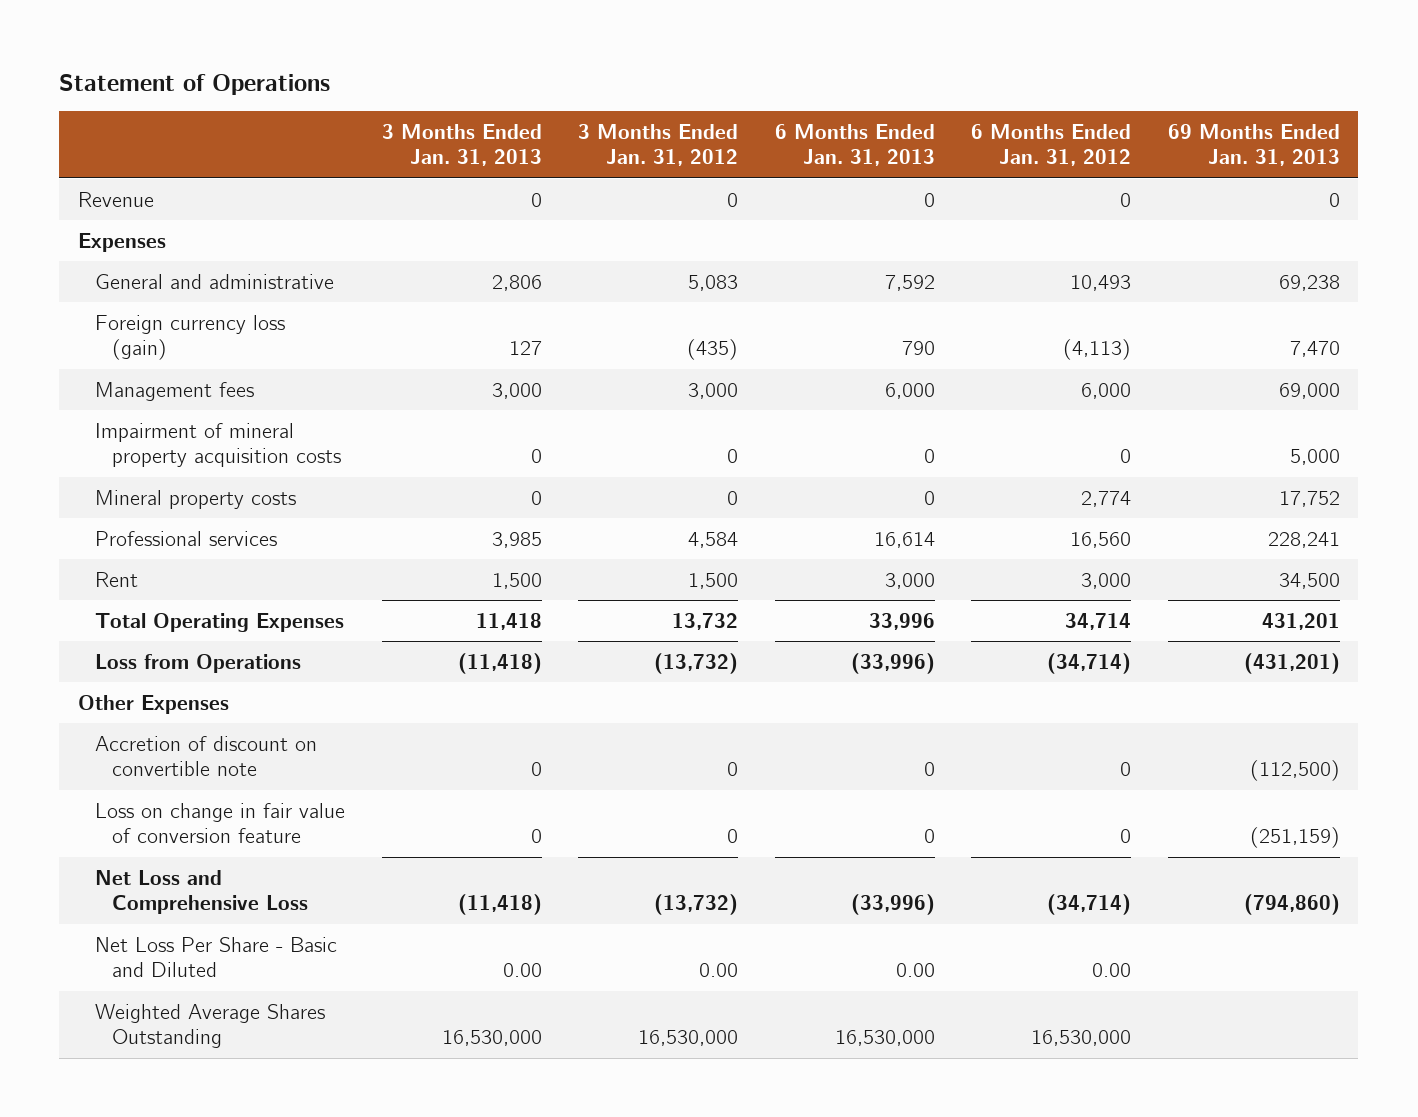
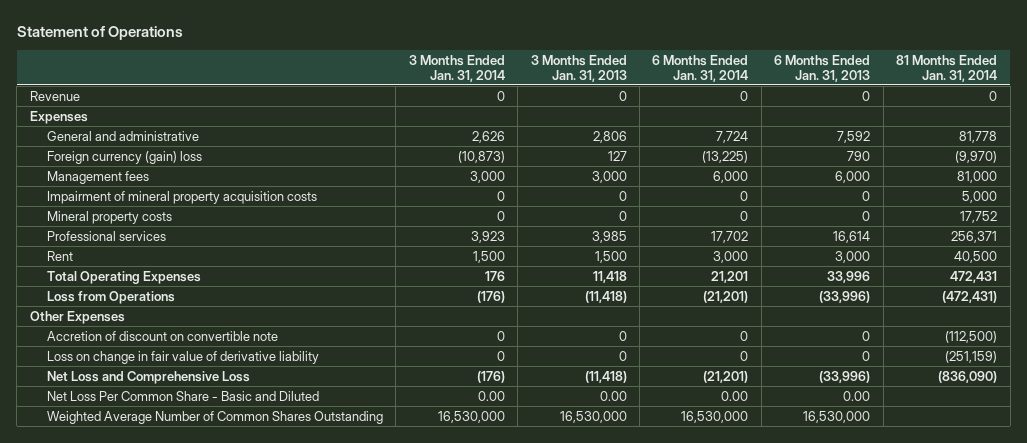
[578,123,739,167] 3 Months Ended Jan. 31, 2012 -> none
[971,123,1132,167] 6 Months Ended Jan. 31, 2012 -> none
[1168,123,1341,167] 69 Months Ended Jan. 31, 2013 -> none
none -> [408,54,505,82] 3 Months Ended Jan. 31, 2014
none -> [652,54,749,82] 6 Months Ended Jan. 31, 2014
none -> [896,54,998,82] 81 Months Ended Jan. 31, 2014
[94,314,285,360] Foreign currency loss (gain) -> [46,150,202,164] Foreign currency (gain) loss
[94,802,345,843] Loss on change in fair value of conversion feature -> [46,350,319,364] Loss on change in fair value of derivative liability
[94,936,337,977] Net Loss Per Share - Basic and Diluted -> [46,390,319,401] Net Loss Per Common Share - Basic and Diluted
[94,1003,325,1048] Weighted Average Shares Outstanding -> [46,410,383,424] Weighted Average Number of Common Shares Outstanding

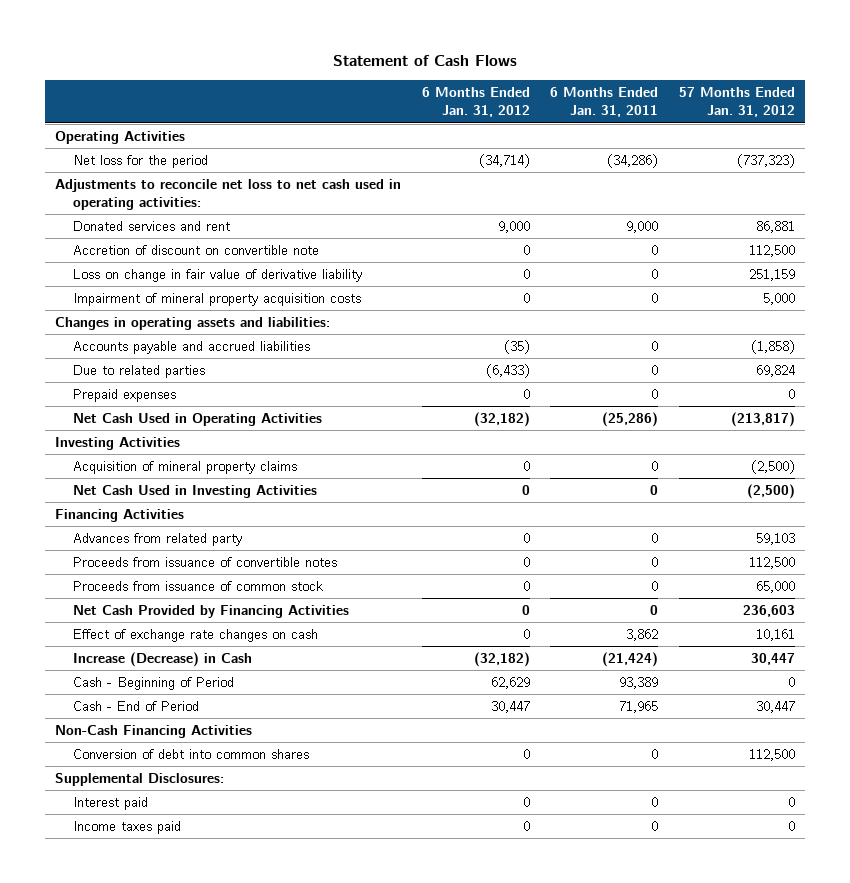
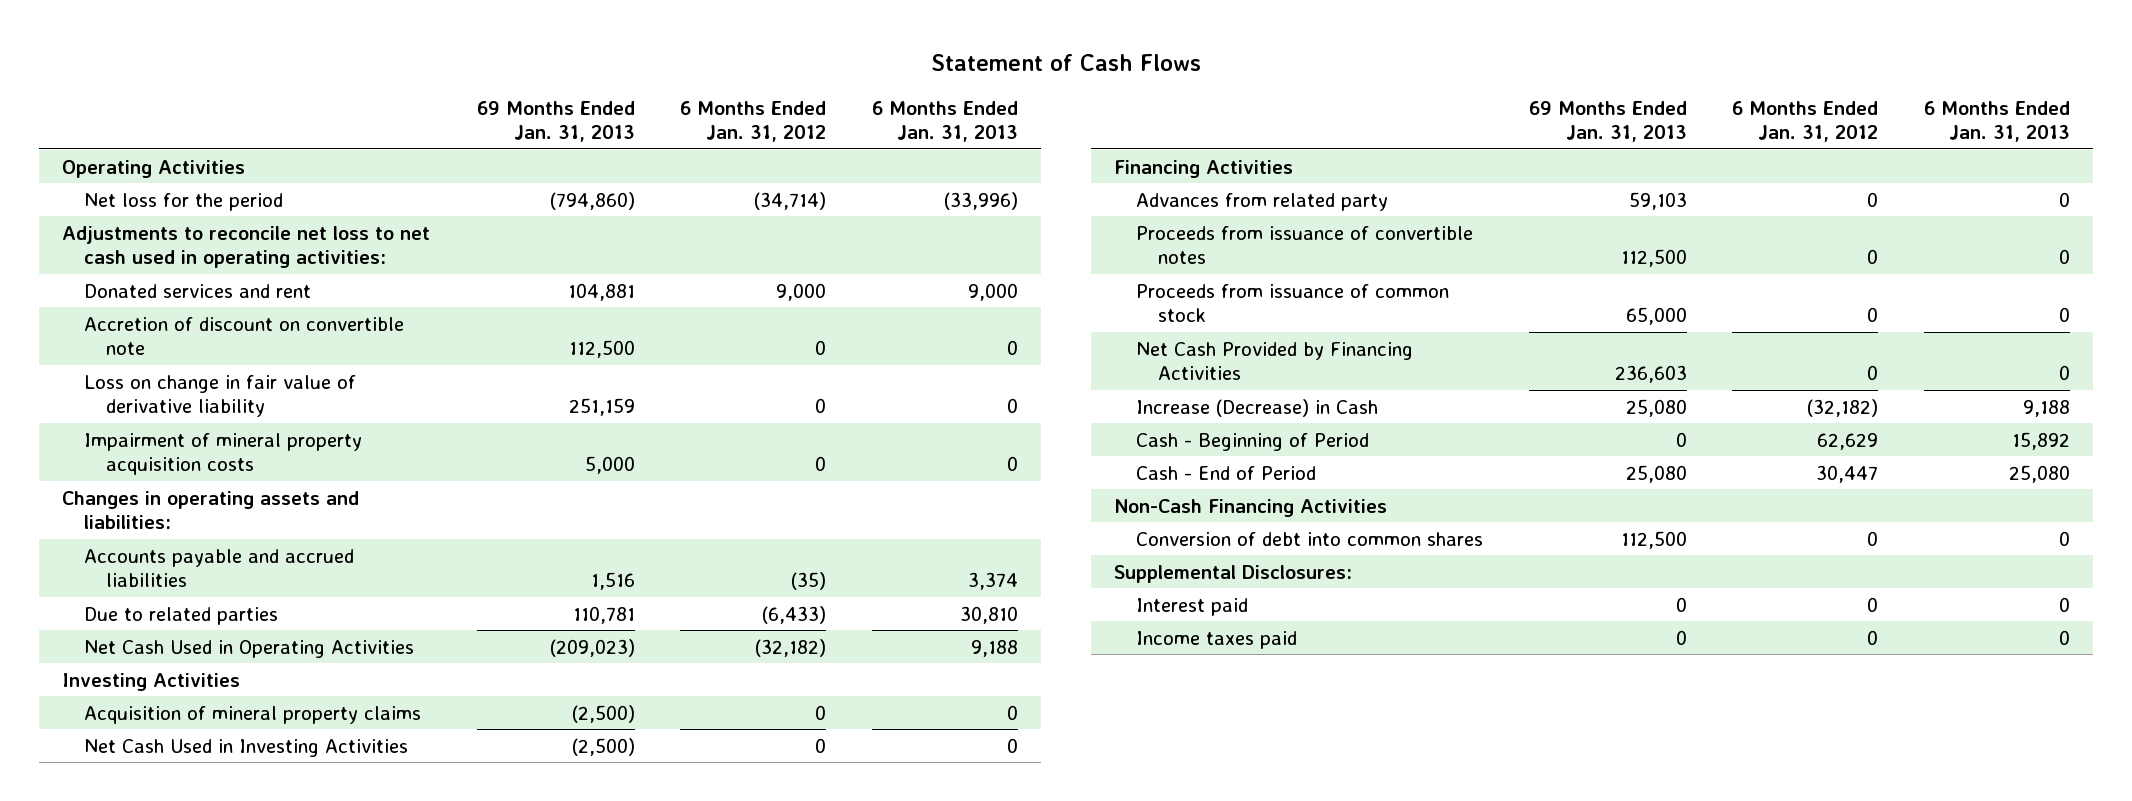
[550,87,659,118] 6 Months Ended Jan. 31, 2011 -> none
[678,87,795,118] 57 Months Ended Jan. 31, 2012 -> none
none -> [476,100,635,142] 69 Months Ended Jan. 31, 2013
none -> [871,100,1018,142] 6 Months Ended Jan. 31, 2013
[72,389,176,403] Prepaid expenses -> none
[72,629,318,643] Effect of exchange rate changes on cash -> none

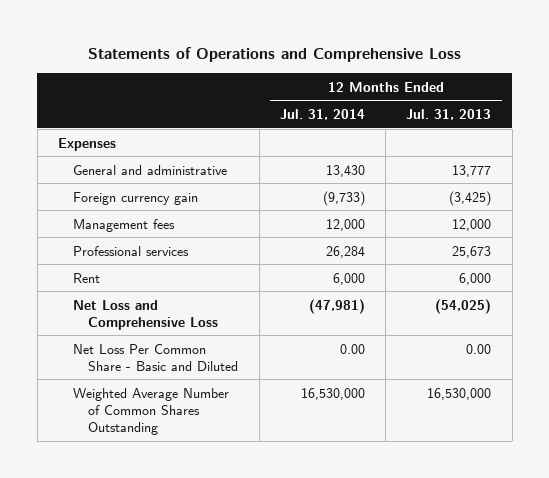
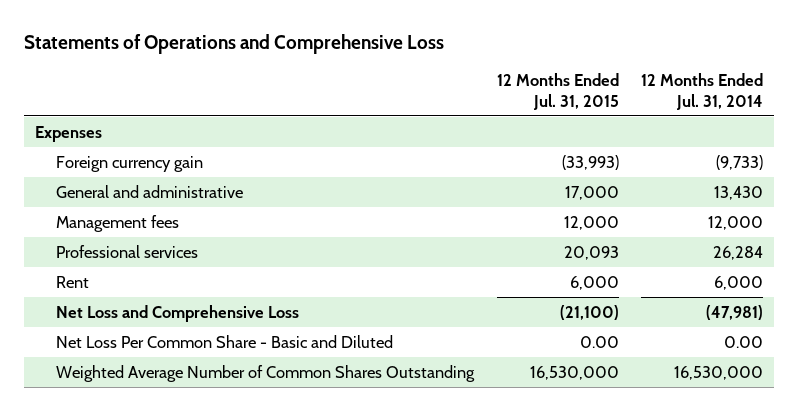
[406,108,492,120] Jul. 31, 2013 -> none
none -> [496,73,619,110] 12 Months Ended Jul. 31, 2015
[73,164,228,175] General and administrative -> [56,184,244,198] General and administrative

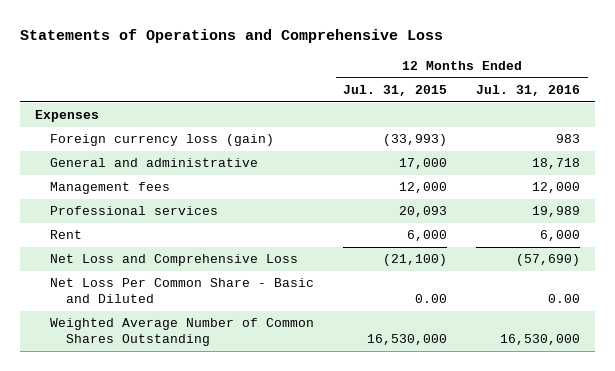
[640,73,763,110] 12 Months Ended Jul. 31, 2014 -> none
none -> [476,84,581,96] Jul. 31, 2016
[56,155,204,172] Foreign currency gain -> [50,134,275,147] Foreign currency loss (gain)

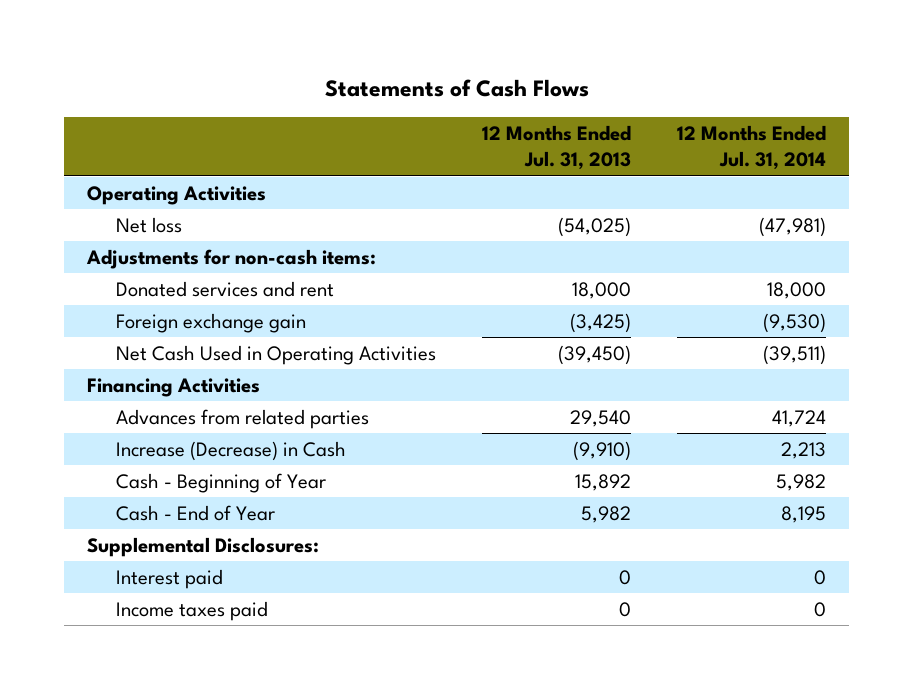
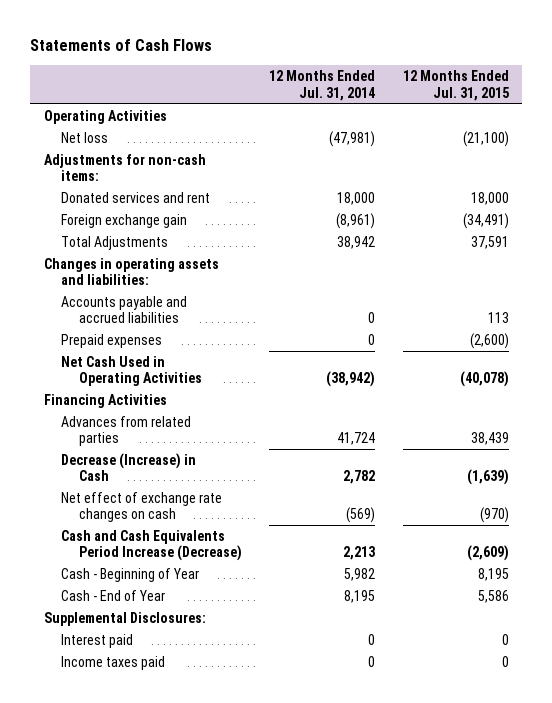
[481,124,631,171] 12 Months Ended Jul. 31, 2013 -> none
none -> [402,70,509,101] 12 Months Ended Jul. 31, 2015
[763,312,827,333] (9,530) -> [336,212,376,229] (8,961)
none -> [61,235,169,250] Total Adjustments
none -> [43,257,219,286] Changes in operating assets and liabilities:
none -> [61,295,188,324] Accounts payable and accrued liabilities
none -> [61,333,163,348] Prepaid expenses
[763,344,827,365] (39,511) -> [326,371,376,388] (38,942)
[115,440,346,461] Increase (Decrease) in Cash -> [61,452,197,482] Decrease (Increase) in Cash
[781,441,827,459] 2,213 -> [343,470,376,485] 2,782
none -> [61,491,223,523] Net effect of exchange rate changes on cash
none -> [61,529,242,562] Cash and Cash Equivalents Period Increase (Decrease)

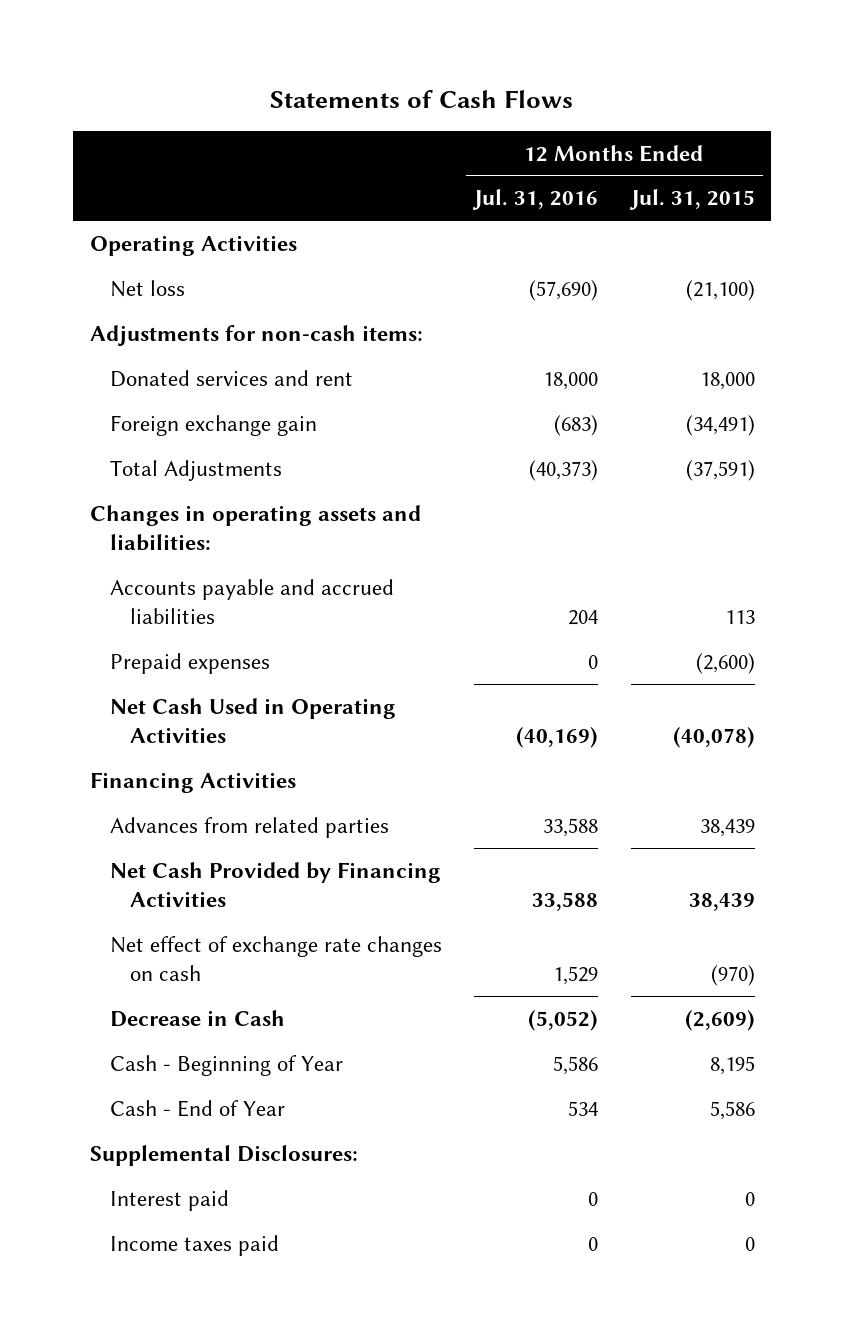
[269,70,376,101] 12 Months Ended Jul. 31, 2014 -> none
none -> [472,189,599,211] Jul. 31, 2016
[470,235,509,249] 37,591 -> [685,459,755,481] (37,591)
[61,452,197,482] Decrease (Increase) in Cash -> none
none -> [109,861,441,907] Net Cash Provided by Financing Activities
[61,529,242,562] Cash and Cash Equivalents Period Increase (Decrease) -> [109,1009,285,1027] Decrease in Cash

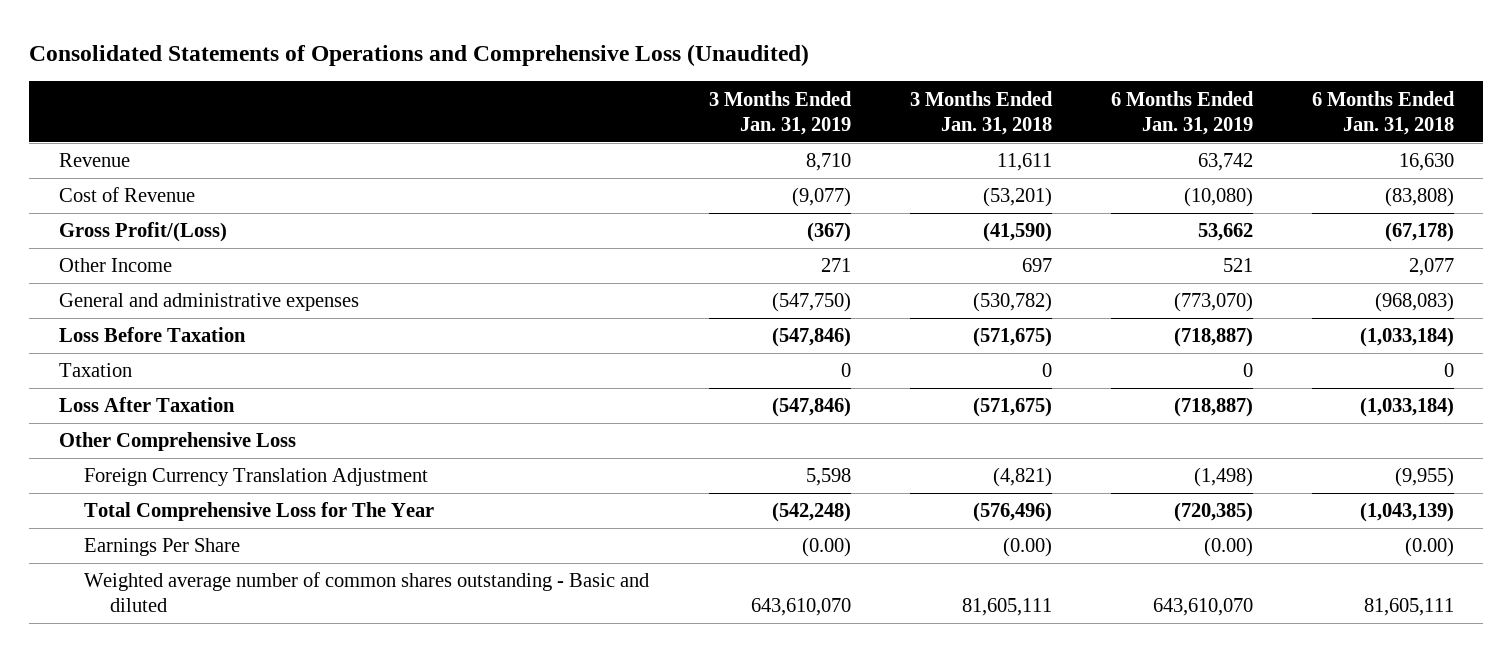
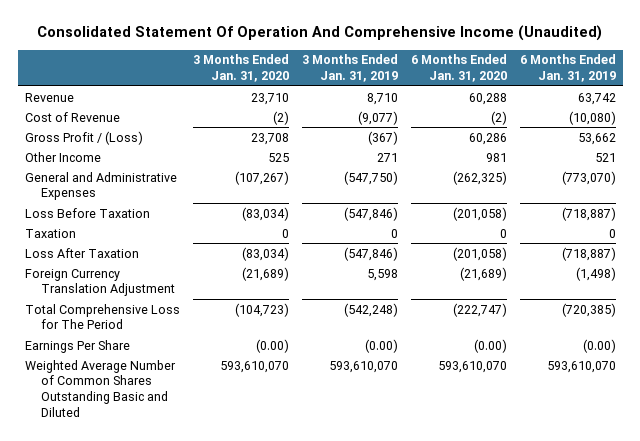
[29,43,810,66] Consolidated Statements of Operations and Comprehensive Loss (Unaudited) -> [37,25,603,42] Consolidated Statement Of Operation And Comprehensive Income (Unaudited)
[909,90,1053,135] 3 Months Ended Jan. 31, 2018 -> none
[1311,90,1455,135] 6 Months Ended Jan. 31, 2018 -> none
none -> [192,54,289,83] 3 Months Ended Jan. 31, 2020
none -> [410,54,507,83] 6 Months Ended Jan. 31, 2020
[58,222,227,243] Gross Profit/(Loss) -> [24,130,143,145] Gross Profit / (Loss)
[58,293,359,312] General and administrative expenses -> [24,171,177,201] General and Administrative Expenses
[58,432,296,452] Other Comprehensive Loss -> none
[84,502,435,522] Total Comprehensive Loss for The Year -> [24,303,180,330] Total Comprehensive Loss for The Period
[84,572,650,613] Weighted average number of common shares outstanding - Basic and diluted -> [24,359,176,418] Weighted Average Number of Common Shares Outstanding Basic and Diluted
[750,598,851,617] 643,610,070 -> [328,360,398,373] 593,610,070
[1152,598,1253,617] 643,610,070 -> [546,360,616,373] 593,610,070

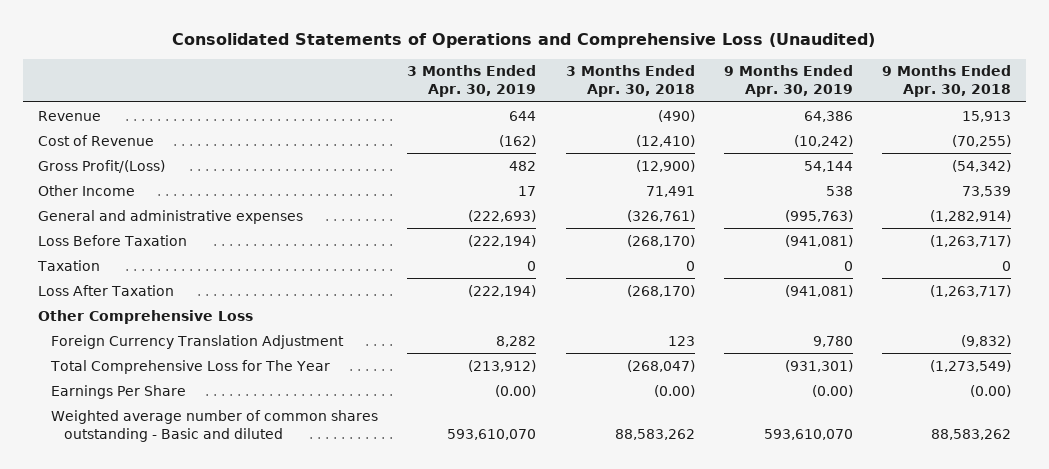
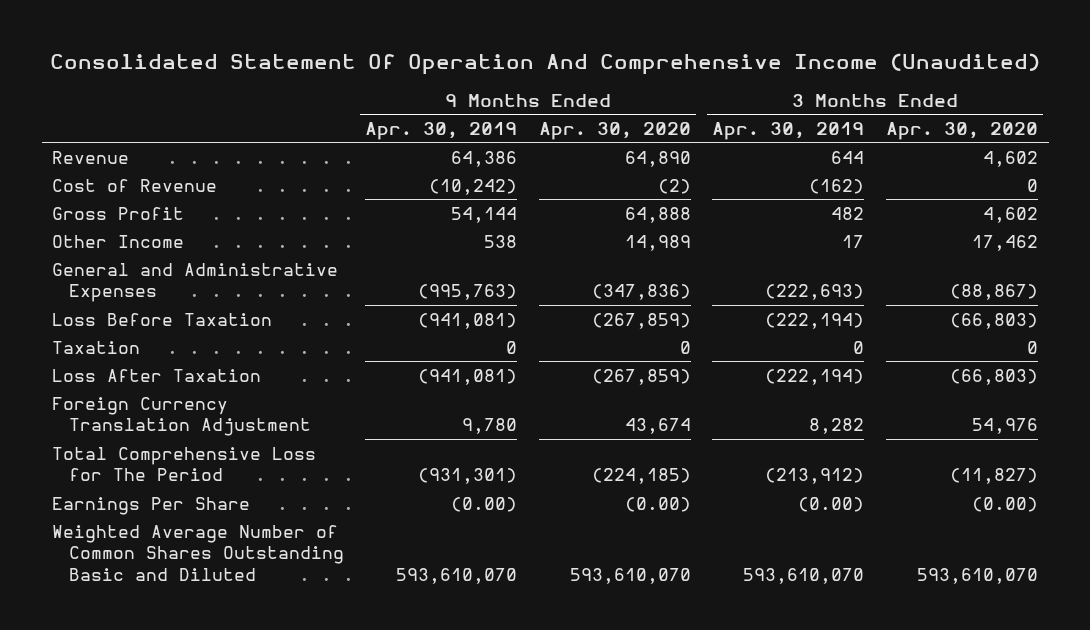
[172,32,876,48] Consolidated Statements of Operations and Comprehensive Loss (Unaudited) -> [50,52,1041,75] Consolidated Statement Of Operation And Comprehensive Income (Unaudited)
[565,65,695,98] 3 Months Ended Apr. 30, 2018 -> none
[882,65,1012,98] 9 Months Ended Apr. 30, 2018 -> none
none -> [538,121,691,140] Apr. 30, 2020
none -> [885,121,1038,140] Apr. 30, 2020
[37,159,165,173] Gross Profit/(Loss) -> [52,206,185,220] Gross Profit
[37,209,303,224] General and administrative expenses -> [52,262,339,303] General and Administrative Expenses
[37,309,253,324] Other Comprehensive Loss -> none
[49,359,330,374] Total Comprehensive Loss for The Year -> [52,446,317,482] Total Comprehensive Loss for The Period
[50,409,378,442] Weighted average number of common shares outstanding - Basic and diluted -> [52,524,344,581] Weighted Average Number of Common Shares Outstanding Basic and Diluted

